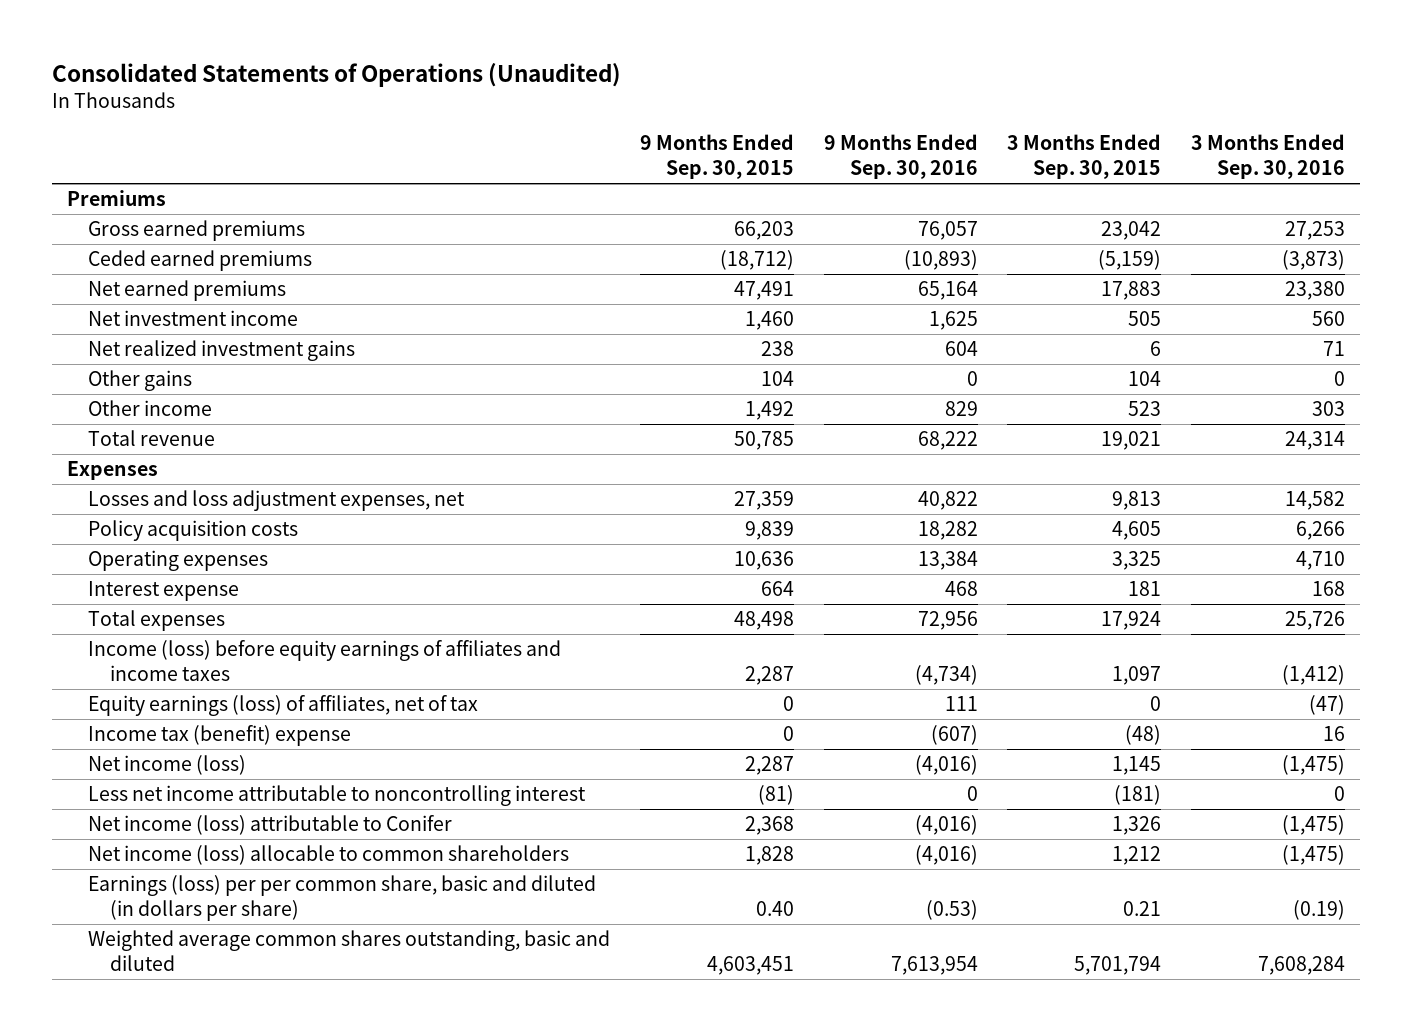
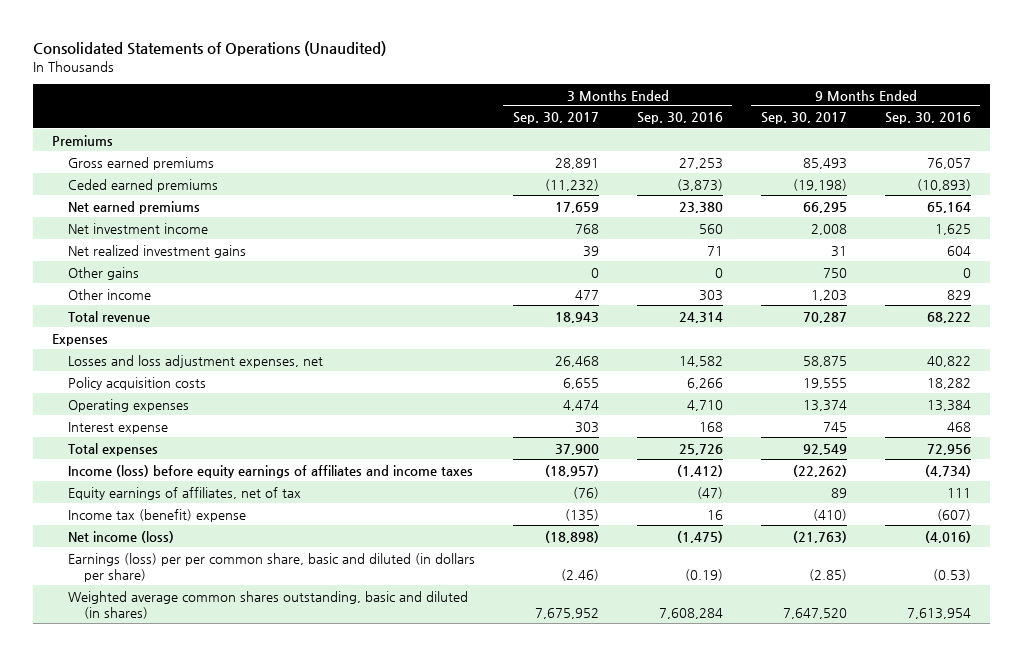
[640,134,795,180] 9 Months Ended Sep. 30, 2015 -> none
[1007,134,1162,180] 3 Months Ended Sep. 30, 2015 -> none
none -> [512,112,599,125] Sep. 30, 2017
none -> [760,112,847,125] Sep. 30, 2017
[88,695,479,717] Equity earnings (loss) of affiliates, net of tax -> [67,486,301,500] Equity earnings of affiliates, net of tax
[88,785,587,807] Less net income attributable to noncontrolling interest -> none
[88,815,453,836] Net income (loss) attributable to Conifer -> none
[88,845,570,866] Net income (loss) allocable to common shareholders -> none
[88,930,611,972] Weighted average common shares outstanding, basic and diluted -> [67,590,468,620] Weighted average common shares outstanding, basic and diluted (in shares)

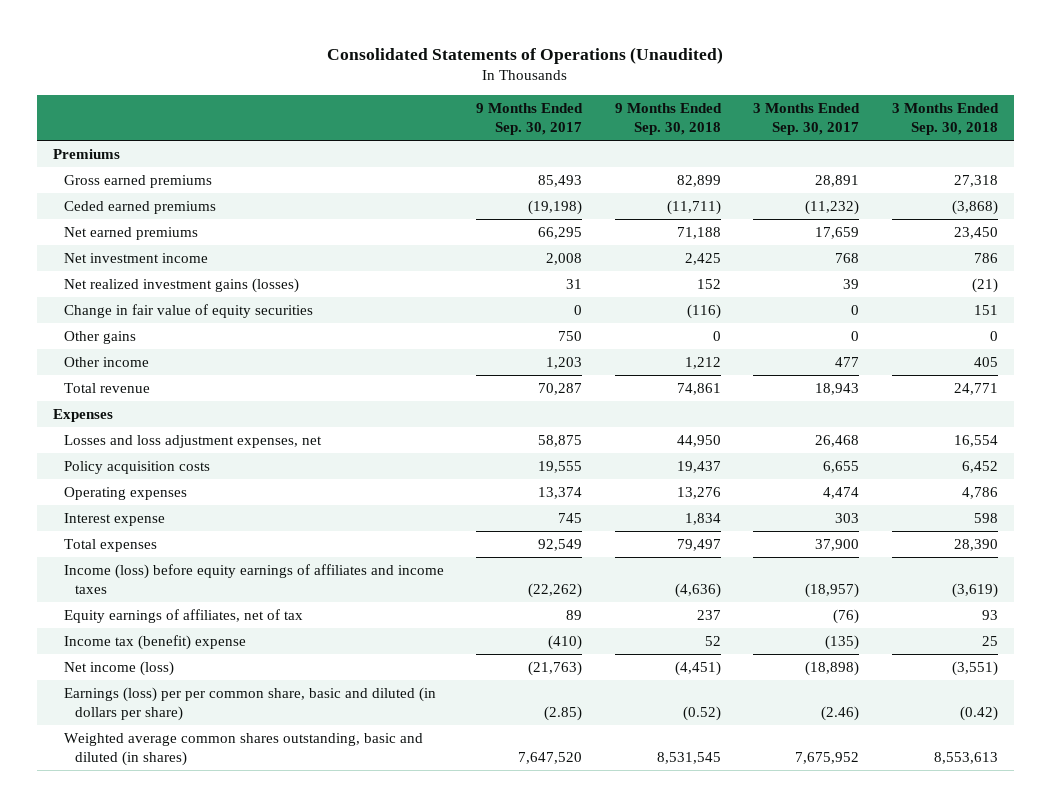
[636,112,723,125] Sep. 30, 2016 -> none
[884,112,971,125] Sep. 30, 2016 -> none
none -> [614,102,722,136] 9 Months Ended Sep. 30, 2018
none -> [891,102,999,136] 3 Months Ended Sep. 30, 2018
[67,244,246,258] Net realized investment gains -> [64,277,300,293] Net realized investment gains (losses)
none -> [64,303,314,318] Change in fair value of equity securities

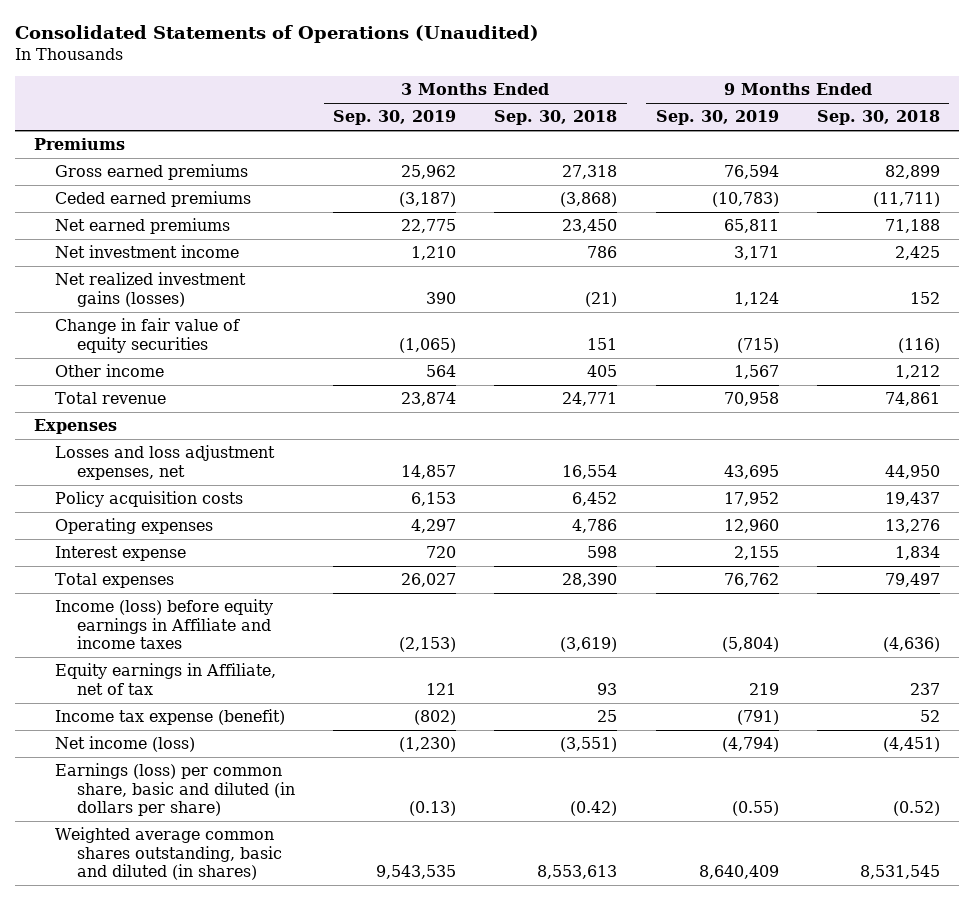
[476,102,584,136] 9 Months Ended Sep. 30, 2017 -> none
[753,102,861,136] 3 Months Ended Sep. 30, 2017 -> none
none -> [333,110,457,126] Sep. 30, 2019
none -> [655,110,779,126] Sep. 30, 2019
[64,330,137,344] Other gains -> none
[64,563,445,594] Income (loss) before equity earnings of affiliates and income taxes -> [55,599,274,650] Income (loss) before equity earnings in Affiliate and income taxes
[64,608,304,623] Equity earnings of affiliates, net of tax -> [55,663,277,695] Equity earnings in Affiliate, net of tax
[64,634,247,650] Income tax (benefit) expense -> [55,709,286,726] Income tax expense (benefit)
[64,686,437,721] Earnings (loss) per per common share, basic and diluted (in dollars per share) -> [55,763,296,817] Earnings (loss) per common share, basic and diluted (in dollars per share)

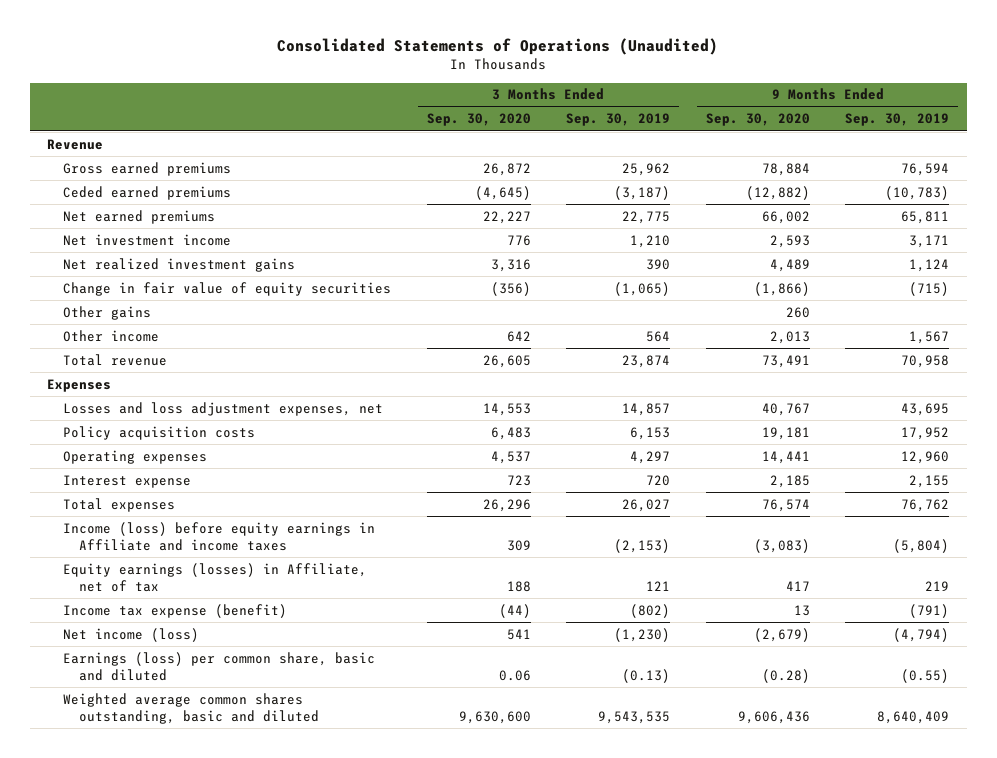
[494,110,618,126] Sep. 30, 2018 -> none
[816,110,940,126] Sep. 30, 2018 -> none
none -> [426,113,531,127] Sep. 30, 2020
none -> [705,113,810,127] Sep. 30, 2020
[33,138,125,151] Premiums -> none
none -> [47,138,104,150] Revenue
[55,272,247,307] Net realized investment gains (losses) -> [63,257,296,272] Net realized investment gains
none -> [63,305,152,320] Other gains
[55,663,277,695] Equity earnings in Affiliate, net of tax -> [63,562,368,592] Equity earnings (losses) in Affiliate, net of tax
[55,763,296,817] Earnings (loss) per common share, basic and diluted (in dollars per share) -> [63,651,376,681] Earnings (loss) per common share, basic and diluted
[55,827,283,881] Weighted average common shares outstanding, basic and diluted (in shares) -> [63,692,319,724] Weighted average common shares outstanding, basic and diluted

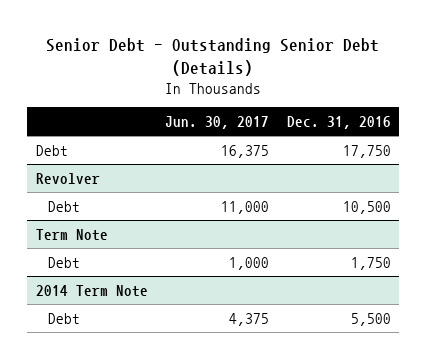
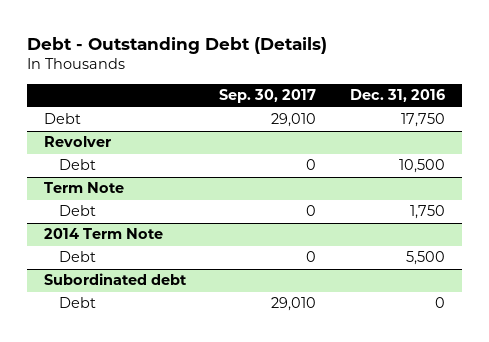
[46,38,380,76] Senior Debt - Outstanding Senior Debt (Details) -> [27,36,328,54] Debt - Outstanding Debt (Details)
[165,116,270,130] Jun. 30, 2017 -> none
none -> [219,89,317,104] Sep. 30, 2017
none -> [43,273,187,286] Subordinated debt
none -> [59,297,97,309] Debt

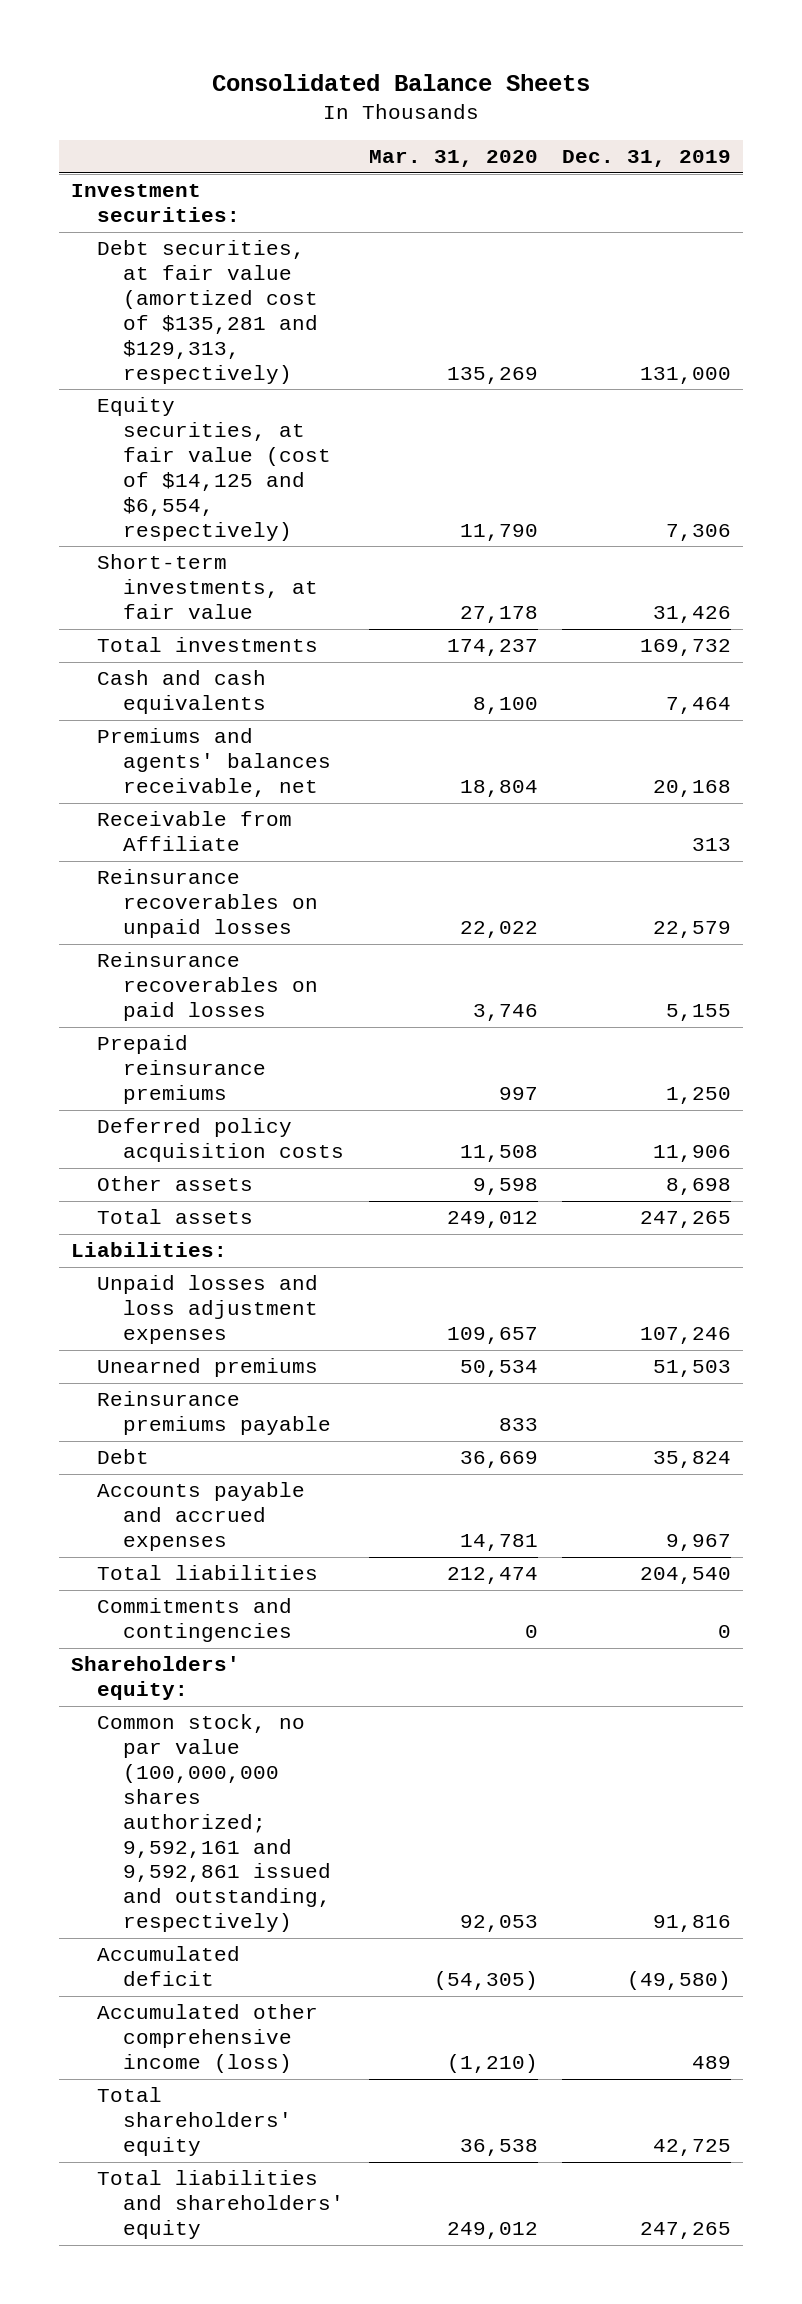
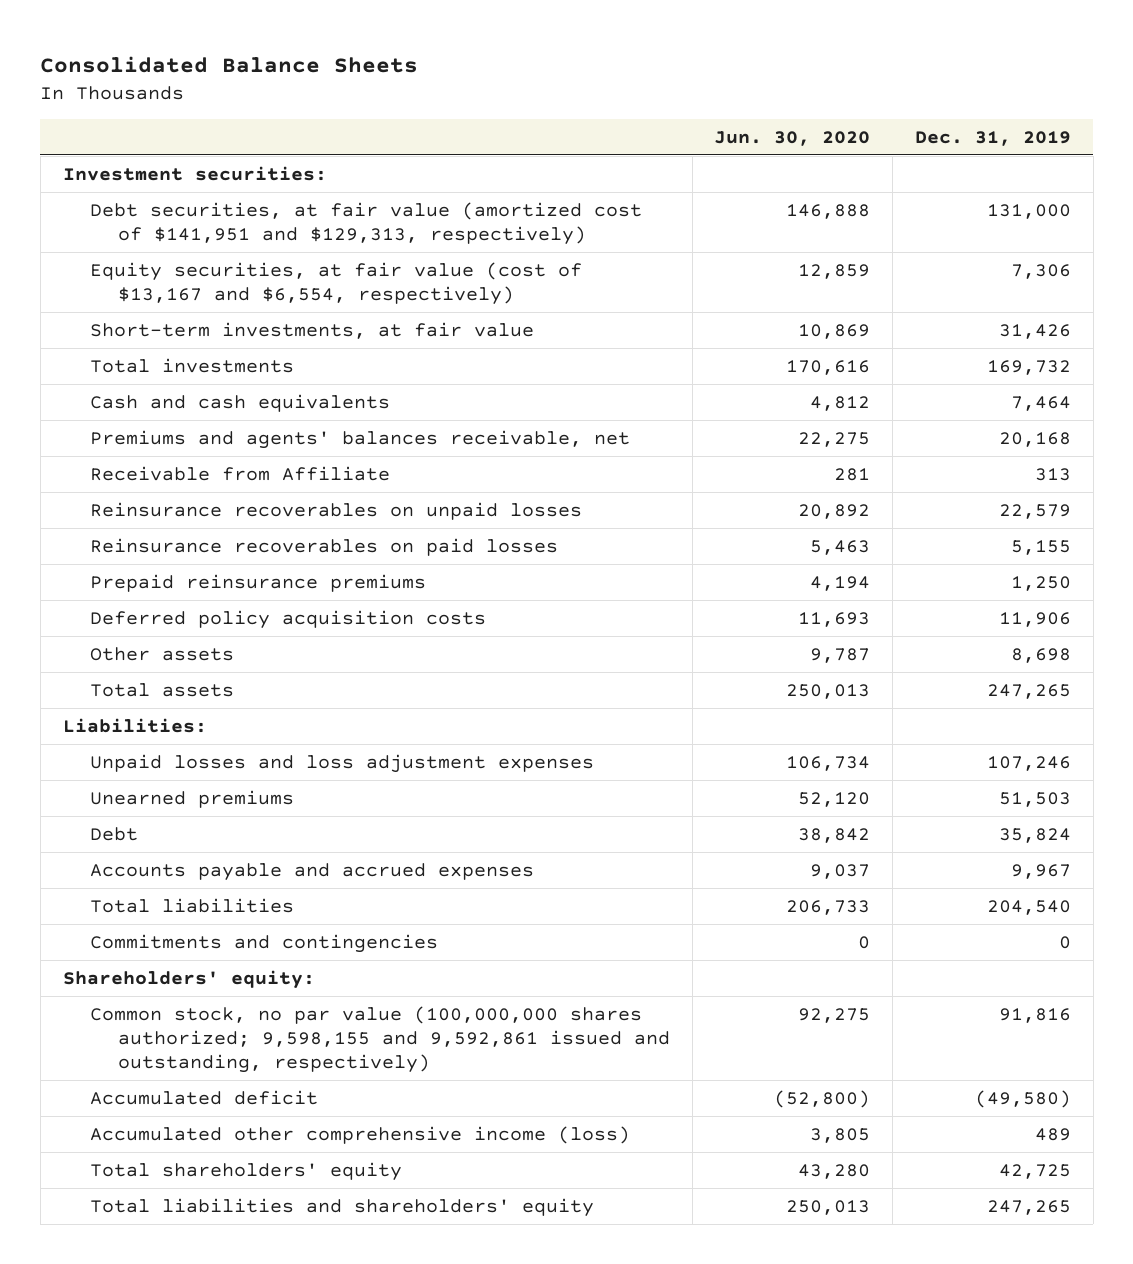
[368,150,538,168] Mar. 31, 2020 -> none
none -> [714,130,871,146] Jun. 30, 2020
[96,240,318,384] Debt securities, at fair value (amortized cost of $135,281 and $129,313, respectively) -> [90,201,643,245] Debt securities, at fair value (amortized cost of $141,951 and $129,313, respectively)
[96,397,331,541] Equity securities, at fair value (cost of $14,125 and $6,554, respectively) -> [90,261,583,305] Equity securities, at fair value (cost of $13,167 and $6,554, respectively)
[96,1391,331,1436] Reinsurance premiums payable -> none
[96,1714,331,1933] Common stock, no par value (100,000,000 shares authorized; 9,592,161 and 9,592,861 issued and outstanding, respectively) -> [90,1005,670,1073] Common stock, no par value (100,000,000 shares authorized; 9,598,155 and 9,592,861 issued and outstanding, respectively)

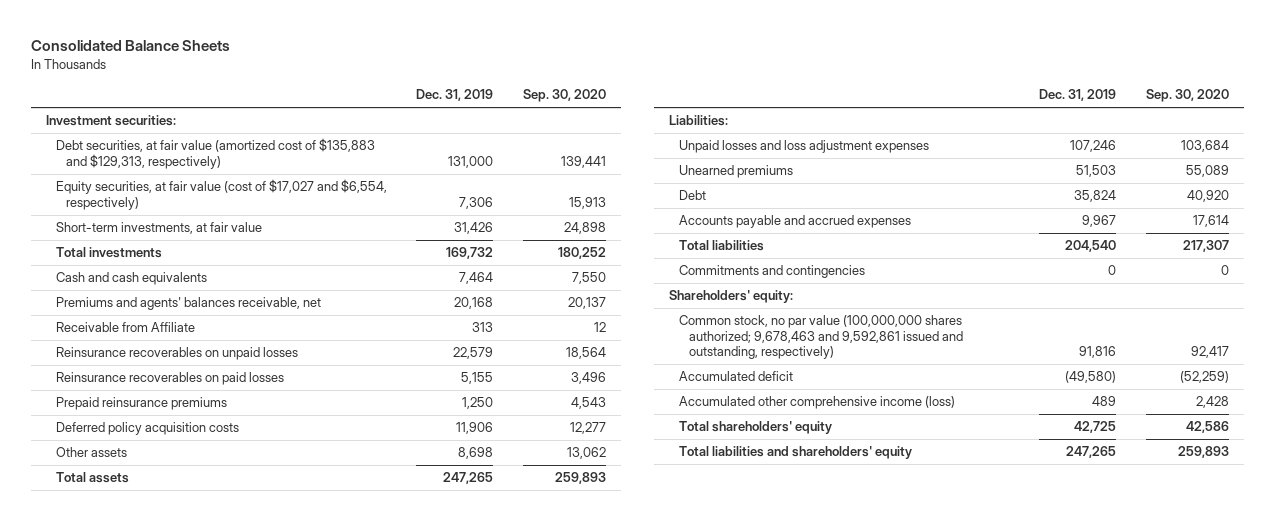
[714,130,871,146] Jun. 30, 2020 -> none
none -> [522,89,606,103] Sep. 30, 2020
[90,201,643,245] Debt securities, at fair value (amortized cost of $141,951 and $129,313, respectively) -> [55,138,375,169] Debt securities, at fair value (amortized cost of $135,883 and $129,313, respectively)
[90,261,583,305] Equity securities, at fair value (cost of $13,167 and $6,554, respectively) -> [55,179,387,210] Equity securities, at fair value (cost of $17,027 and $6,554, respectively)
[90,1005,670,1073] Common stock, no par value (100,000,000 shares authorized; 9,598,155 and 9,592,861 issued and outstanding, respectively) -> [678,315,963,360] Common stock, no par value (100,000,000 shares authorized; 9,678,463 and 9,592,861 issued and outstanding, respectively)

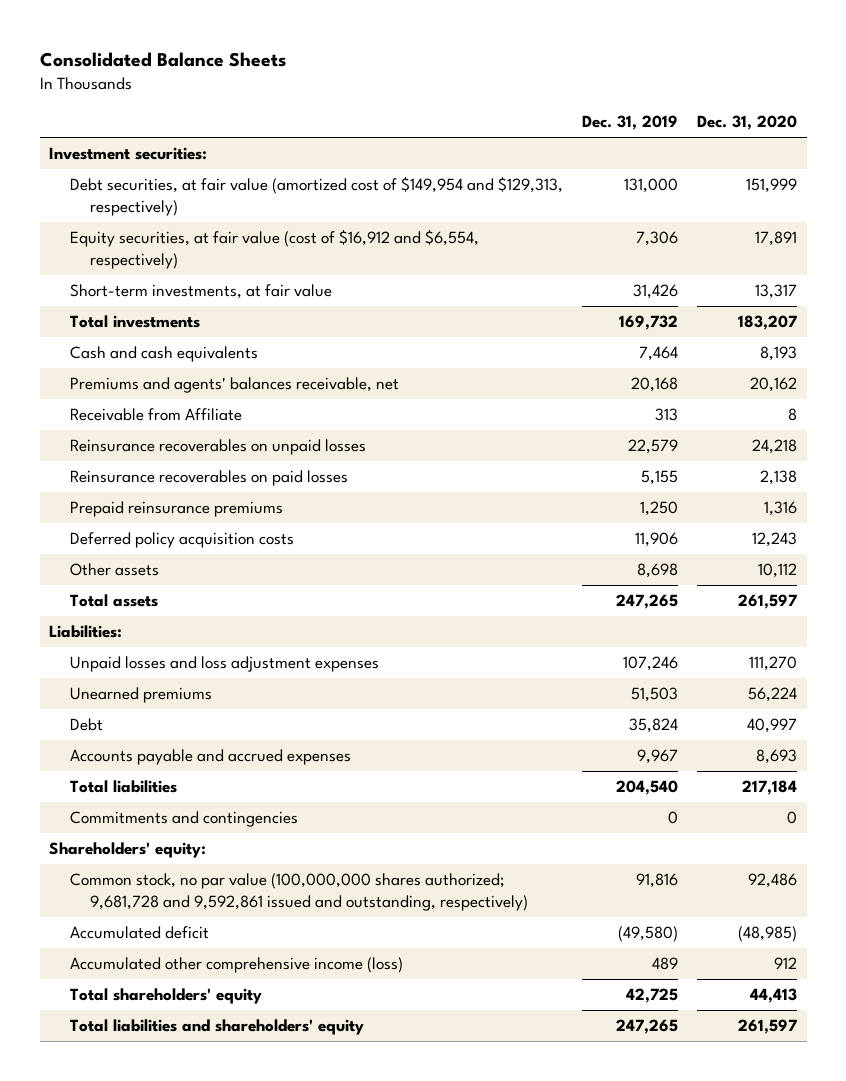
[522,89,606,103] Sep. 30, 2020 -> none
none -> [697,115,798,131] Dec. 31, 2020
[55,138,375,169] Debt securities, at fair value (amortized cost of $135,883 and $129,313, respectively) -> [69,176,563,217] Debt securities, at fair value (amortized cost of $149,954 and $129,313, respectively)
[55,179,387,210] Equity securities, at fair value (cost of $17,027 and $6,554, respectively) -> [69,229,479,270] Equity securities, at fair value (cost of $16,912 and $6,554, respectively)
[678,315,963,360] Common stock, no par value (100,000,000 shares authorized; 9,678,463 and 9,592,861 issued and outstanding, respectively) -> [69,873,529,912] Common stock, no par value (100,000,000 shares authorized; 9,681,728 and 9,592,861 issued and outstanding, respectively)

